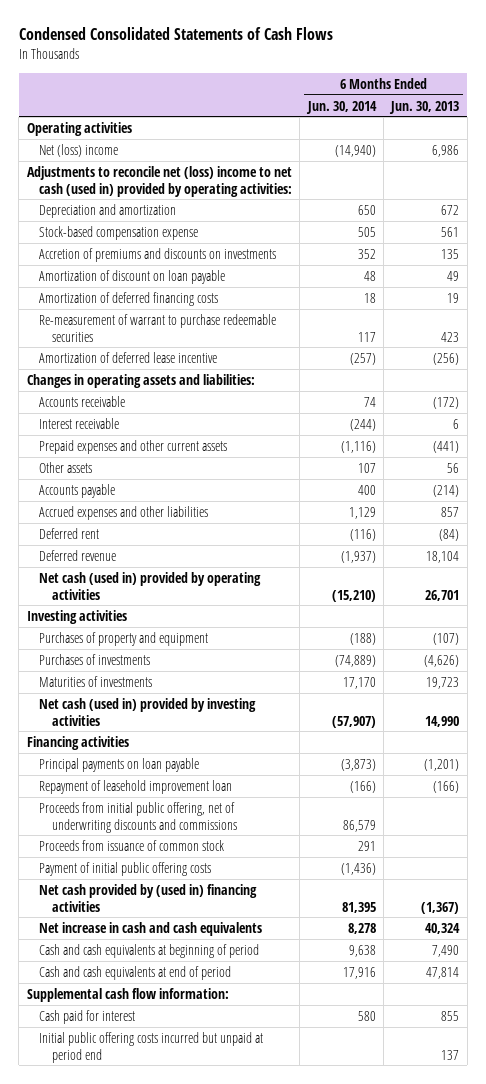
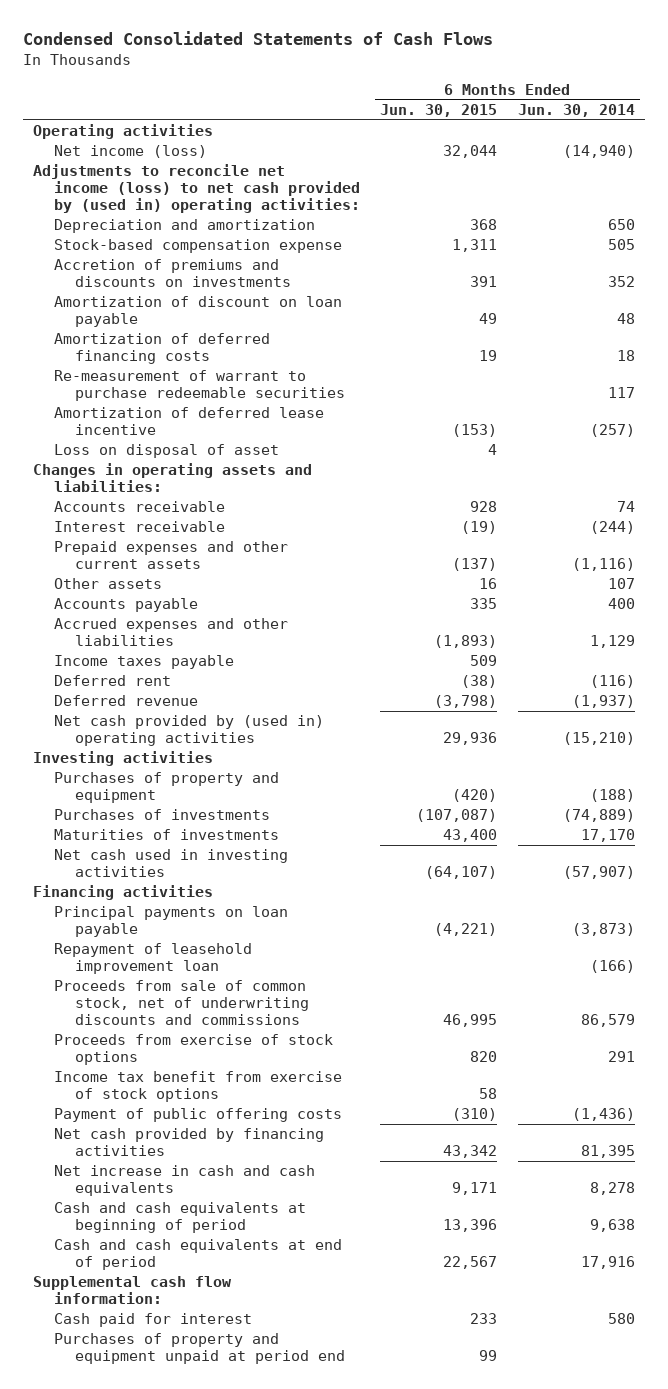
[389,100,460,114] Jun. 30, 2013 -> none
none -> [380,103,498,117] Jun. 30, 2015
[39,143,119,157] Net (loss) income -> [53,145,207,159] Net income (loss)
[26,165,293,197] Adjustments to reconcile net (loss) income to net cash (used in) provided by operating activities: -> [33,164,360,213] Adjustments to reconcile net income (loss) to net cash provided by (used in) operating activities:
none -> [53,444,279,459] Loss on disposal of asset
none -> [53,655,234,670] Income taxes payable
[39,571,262,600] Net cash (used in) provided by operating activities -> [53,715,324,747] Net cash provided by (used in) operating activities
[39,697,257,726] Net cash (used in) provided by investing activities -> [53,849,288,878] Net cash used in investing activities
[39,801,237,833] Proceeds from initial public offering, net of underwriting discounts and commissions -> none
[39,839,225,851] Proceeds from issuance of common stock -> [53,980,309,1025] Proceeds from sale of common stock, net of underwriting discounts and commissions
[357,840,376,851] 291 -> [580,1013,635,1027] 86,579
none -> [53,1034,333,1066] Proceeds from exercise of stock options
none -> [53,1071,342,1103] Income tax benefit from exercise of stock options
[39,861,212,876] Payment of initial public offering costs -> [53,1108,342,1123] Payment of public offering costs
[39,883,258,912] Net cash provided by (used in) financing activities -> [53,1128,324,1157] Net cash provided by financing activities
[39,1031,264,1063] Initial public offering costs incurred but unpaid at period end -> none
none -> [53,1333,345,1365] Purchases of property and equipment unpaid at period end

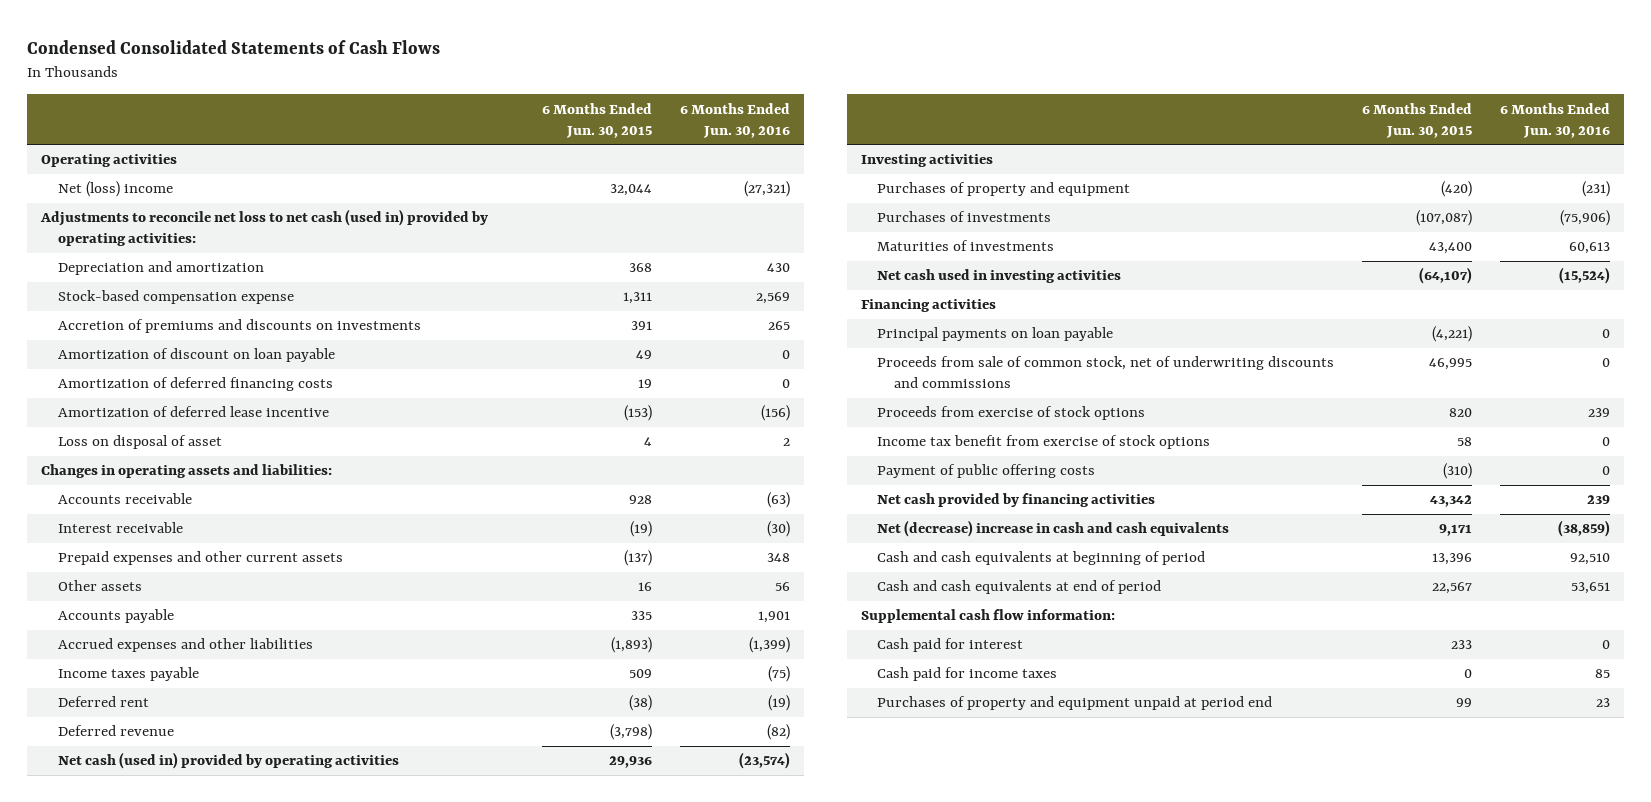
[517,103,635,117] Jun. 30, 2014 -> none
none -> [680,102,791,138] 6 Months Ended Jun. 30, 2016
[53,145,207,159] Net income (loss) -> [57,181,173,198] Net (loss) income
[33,164,360,213] Adjustments to reconcile net income (loss) to net cash provided by (used in) operating activities: -> [40,209,489,247] Adjustments to reconcile net loss to net cash (used in) provided by operating activities:
[53,370,345,402] Re-measurement of warrant to purchase redeemable securities -> none
[53,715,324,747] Net cash provided by (used in) operating activities -> [57,752,399,770] Net cash (used in) provided by operating activities
[53,943,252,975] Repayment of leasehold improvement loan -> none
[53,1165,315,1197] Net increase in cash and cash equivalents -> [877,520,1230,538] Net (decrease) increase in cash and cash equivalents
none -> [877,667,1058,682] Cash paid for income taxes

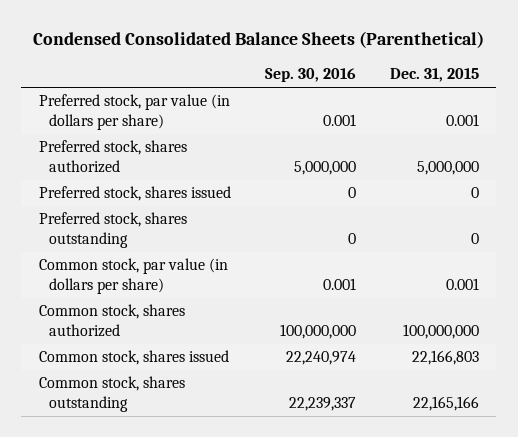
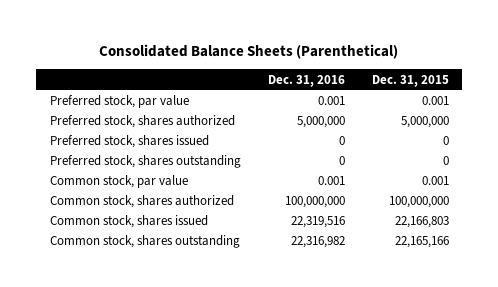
[32,31,484,49] Condensed Consolidated Balance Sheets (Parenthetical) -> [99,44,399,60] Consolidated Balance Sheets (Parenthetical)
[264,68,356,83] Sep. 30, 2016 -> none
none -> [267,74,345,87] Dec. 31, 2016
[38,94,230,130] Preferred stock, par value (in dollars per share) -> [49,95,189,109] Preferred stock, par value
[38,258,228,294] Common stock, par value (in dollars per share) -> [49,175,188,189] Common stock, par value

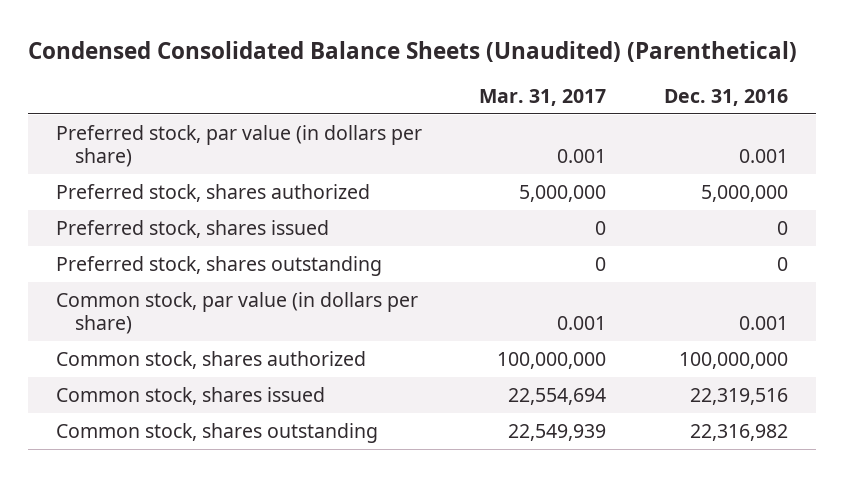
[99,44,399,60] Consolidated Balance Sheets (Parenthetical) -> [27,40,797,62] Condensed Consolidated Balance Sheets (Unaudited) (Parenthetical)
[371,74,449,87] Dec. 31, 2015 -> none
none -> [479,89,607,107] Mar. 31, 2017
[49,95,189,109] Preferred stock, par value -> [56,124,423,167] Preferred stock, par value (in dollars per share)
[49,175,188,189] Common stock, par value -> [56,291,419,334] Common stock, par value (in dollars per share)

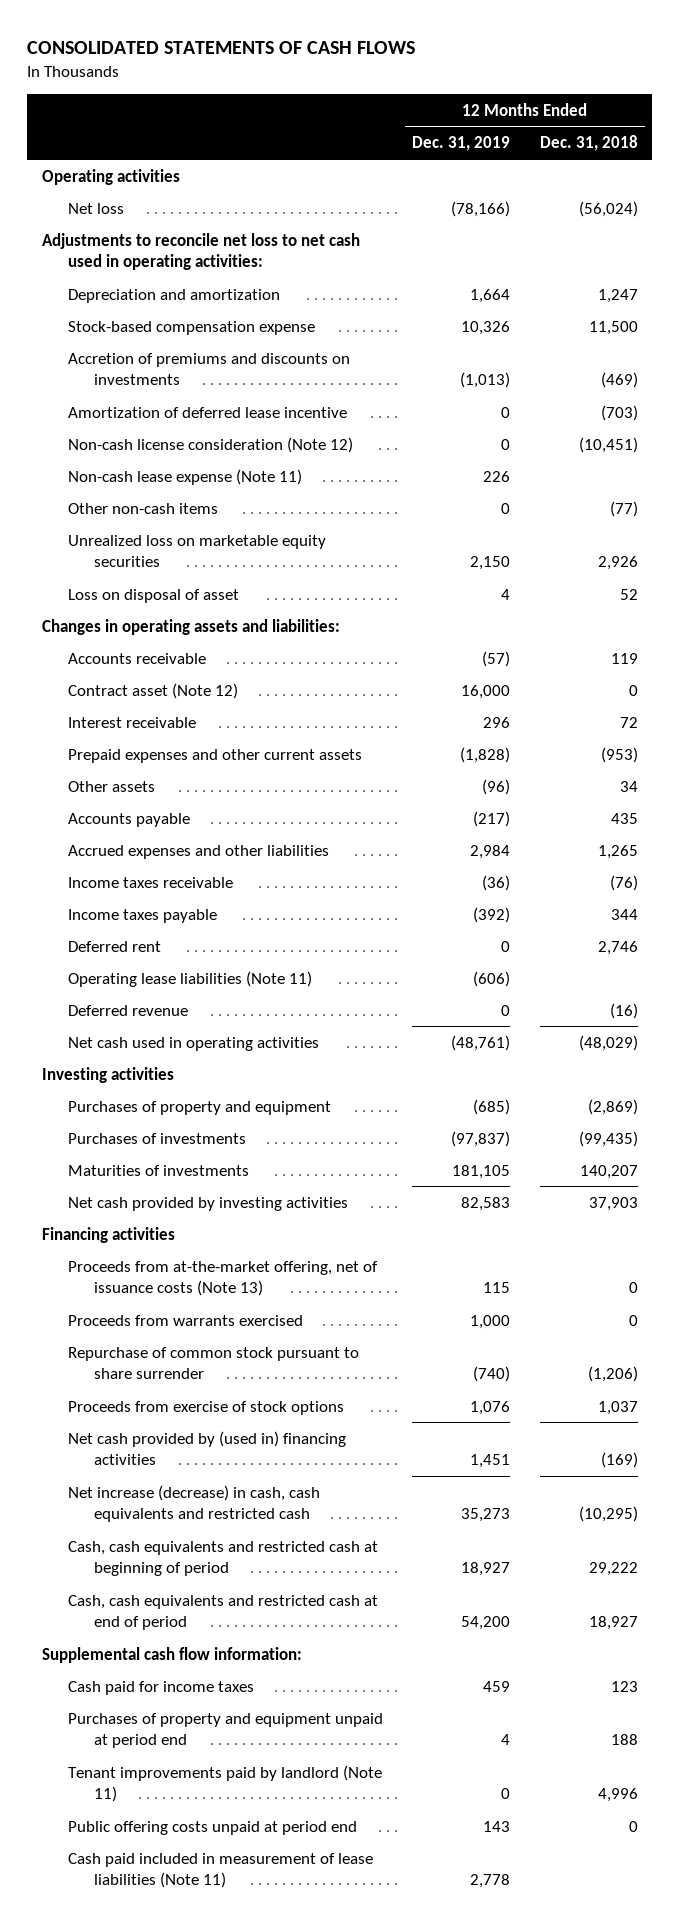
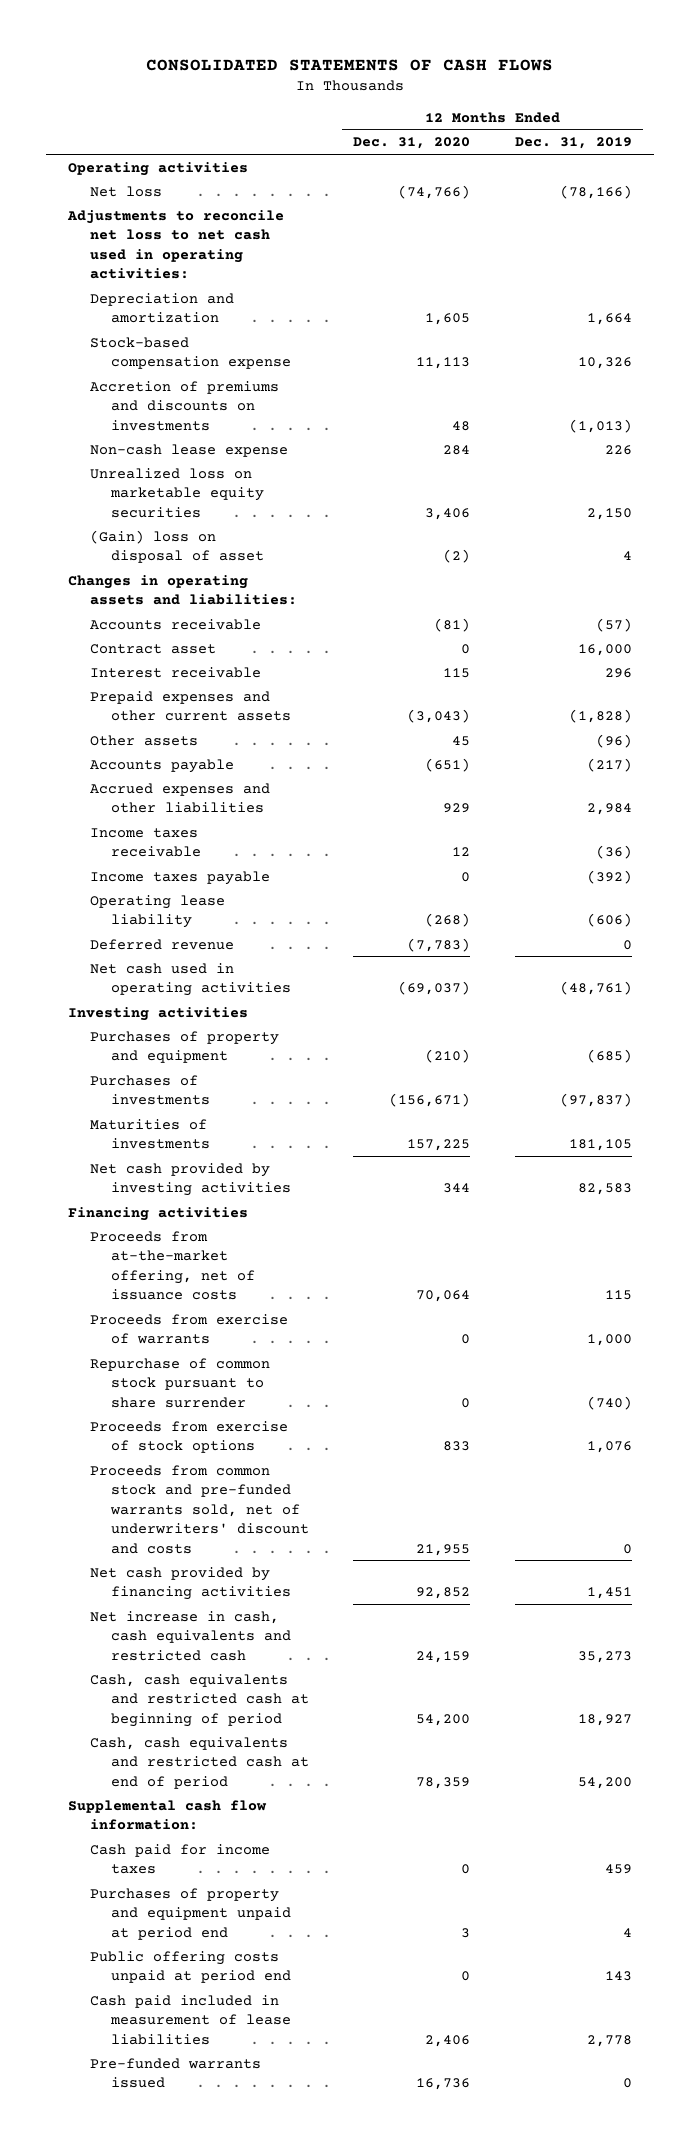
[539,135,638,152] Dec. 31, 2018 -> none
none -> [353,137,471,150] Dec. 31, 2020
[68,406,348,418] Amortization of deferred lease incentive -> none
[68,436,354,453] Non-cash license consideration (Note 12) -> none
[68,502,219,514] Other non-cash items -> none
[68,468,303,485] Non-cash lease expense (Note 11) -> [89,443,288,457] Non-cash lease expense
[68,588,240,603] Loss on disposal of asset -> [89,529,264,564] (Gain) loss on disposal of asset
[68,682,239,699] Contract asset (Note 12) -> [89,643,216,654] Contract asset
[68,940,162,952] Deferred rent -> none
[68,970,313,987] Operating lease liabilities (Note 11) -> [89,894,225,929] Operating lease liability
[68,1260,379,1297] Proceeds from at-the-market offering, net of issuance costs (Note 13) -> [89,1230,255,1301] Proceeds from at-the-market offering, net of issuance costs
[68,1314,304,1326] Proceeds from warrants exercised -> [89,1313,288,1345] Proceeds from exercise of warrants
none -> [89,1464,309,1554] Proceeds from common stock and pre-funded warrants sold, net of underwriters' discount and costs
[68,1430,347,1466] Net cash provided by (used in) financing activities -> [89,1566,291,1601] Net cash provided by financing activities
[68,1484,321,1523] Net increase (decrease) in cash, cash equivalents and restricted cash -> [89,1610,291,1661] Net increase in cash, cash equivalents and restricted cash
[68,1764,383,1803] Tenant improvements paid by landlord (Note 11) -> none
[68,1852,374,1889] Cash paid included in measurement of lease liabilities (Note 11) -> [89,1994,291,2045] Cash paid included in measurement of lease liabilities
none -> [89,2057,261,2089] Pre-funded warrants issued

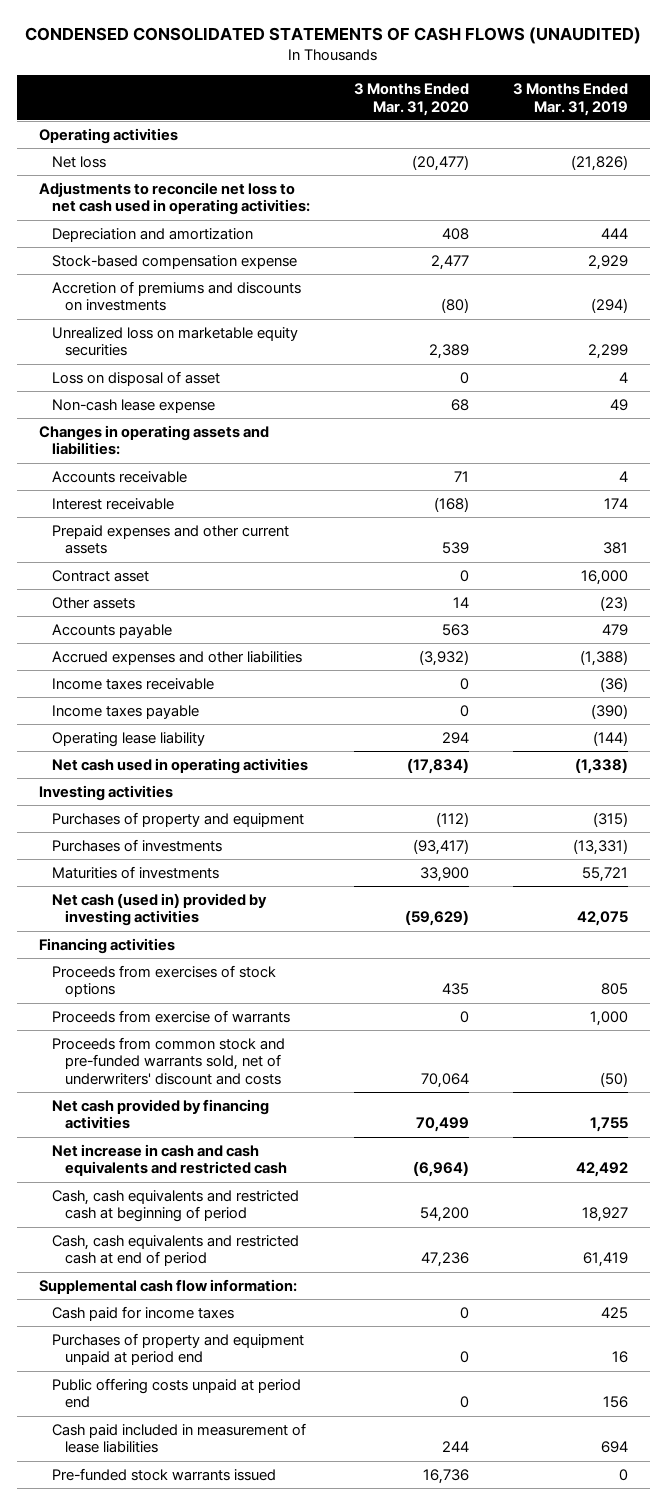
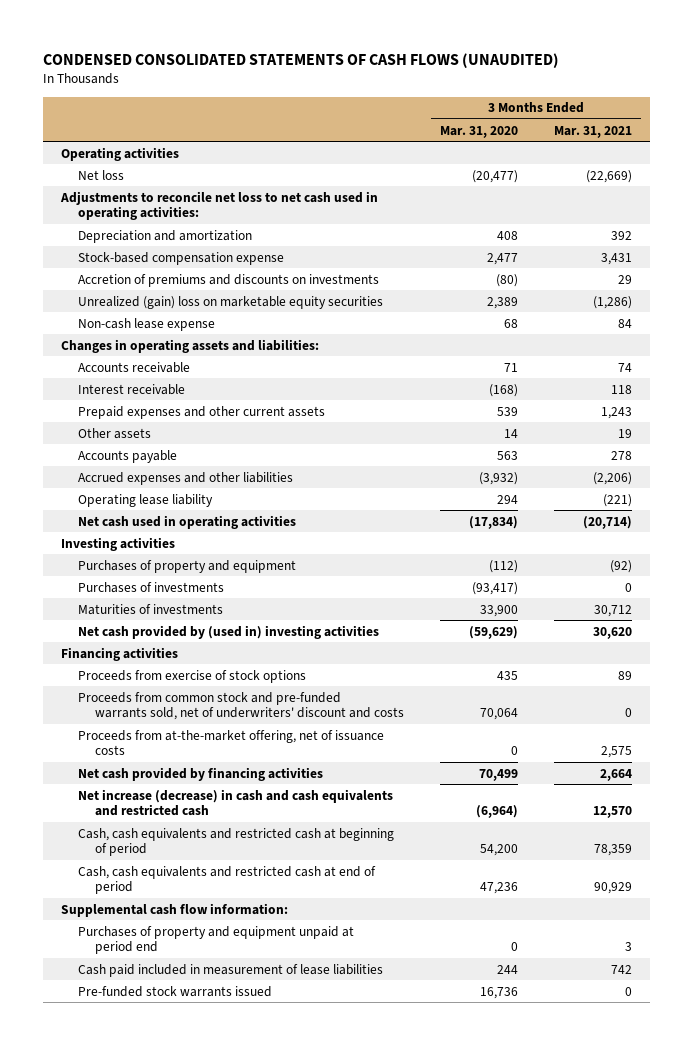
[512,83,628,116] 3 Months Ended Mar. 31, 2019 -> none
none -> [554,125,633,138] Mar. 31, 2021
[51,370,220,386] Loss on disposal of asset -> none
[51,326,298,357] Unrealized loss on marketable equity securities -> [78,295,384,309] Unrealized (gain) loss on marketable equity securities
[51,569,149,582] Contract asset -> none
[51,677,214,690] Income taxes receivable -> none
[51,704,199,719] Income taxes payable -> none
[51,892,267,927] Net cash (used in) provided by investing activities -> [78,624,380,639] Net cash provided by (used in) investing activities
[51,1009,290,1023] Proceeds from exercise of warrants -> none
[51,964,276,998] Proceeds from exercises of stock options -> [78,669,307,683] Proceeds from exercise of stock options
none -> [78,729,385,756] Proceeds from at-the-market offering, net of issuance costs
[51,1143,287,1177] Net increase in cash and cash equivalents and restricted cash -> [78,788,394,817] Net increase (decrease) in cash and cash equivalents and restricted cash
[51,1305,234,1321] Cash paid for income taxes -> none
[51,1377,301,1409] Public offering costs unpaid at period end -> none

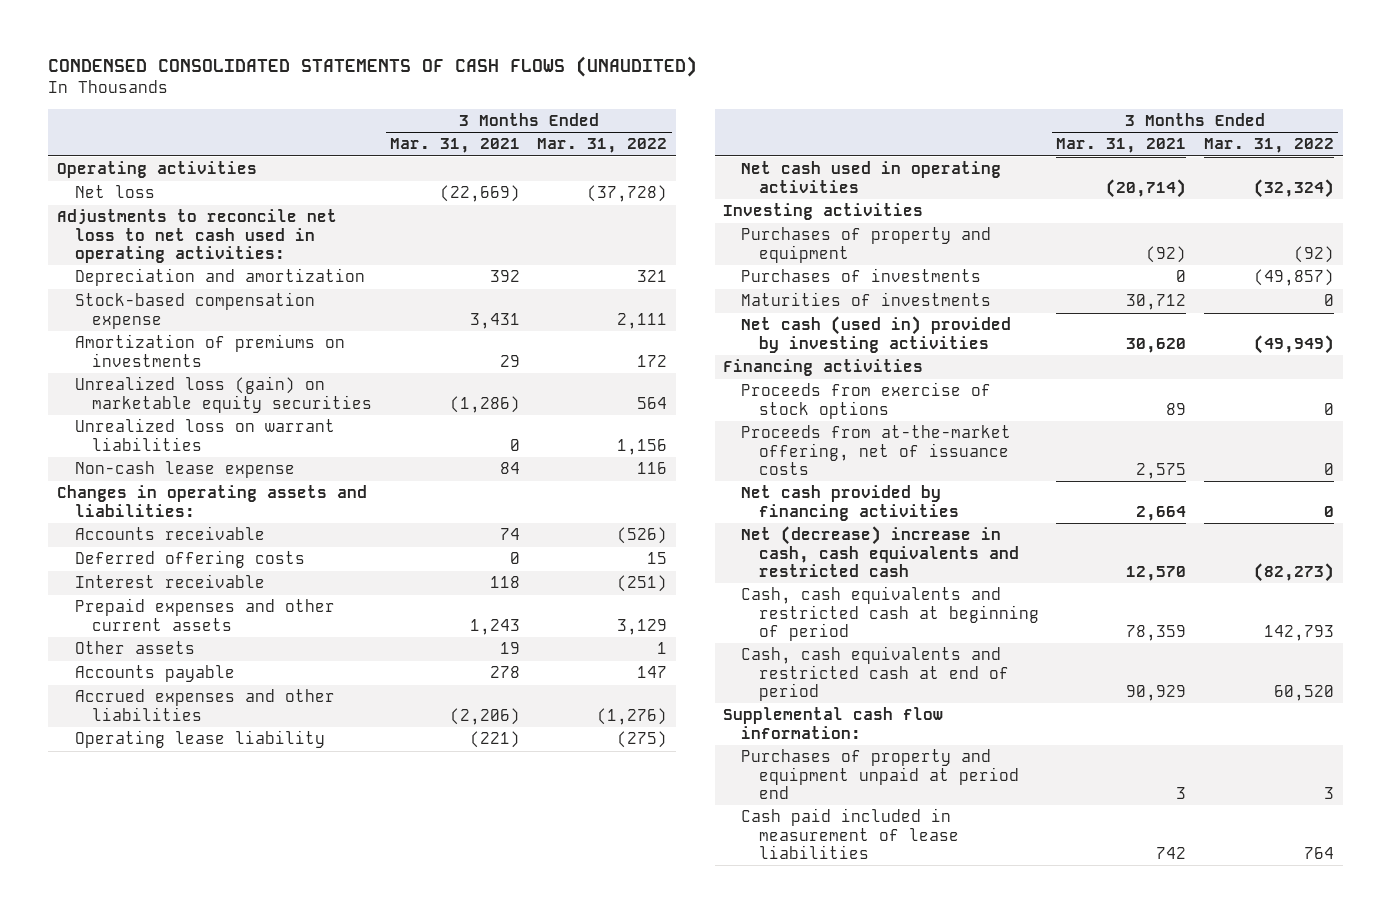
[440,125,519,138] Mar. 31, 2020 -> none
none -> [537,138,668,154] Mar. 31, 2022
[78,273,380,287] Accretion of premiums and discounts on investments -> [74,334,345,367] Amortization of premiums on investments
[78,295,384,309] Unrealized (gain) loss on marketable equity securities -> [74,376,373,413] Unrealized loss (gain) on marketable equity securities
none -> [74,418,335,451] Unrealized loss on warrant liabilities
none -> [74,550,305,569] Deferred offering costs
[78,624,380,639] Net cash provided by (used in) investing activities -> [741,316,1012,353] Net cash (used in) provided by investing activities
[78,691,405,721] Proceeds from common stock and pre-funded warrants sold, net of underwriters' discount and costs -> none
[78,788,394,817] Net increase (decrease) in cash and cash equivalents and restricted cash -> [741,526,1019,577] Net (decrease) increase in cash, cash equivalents and restricted cash
[78,985,273,997] Pre-funded stock warrants issued -> none

